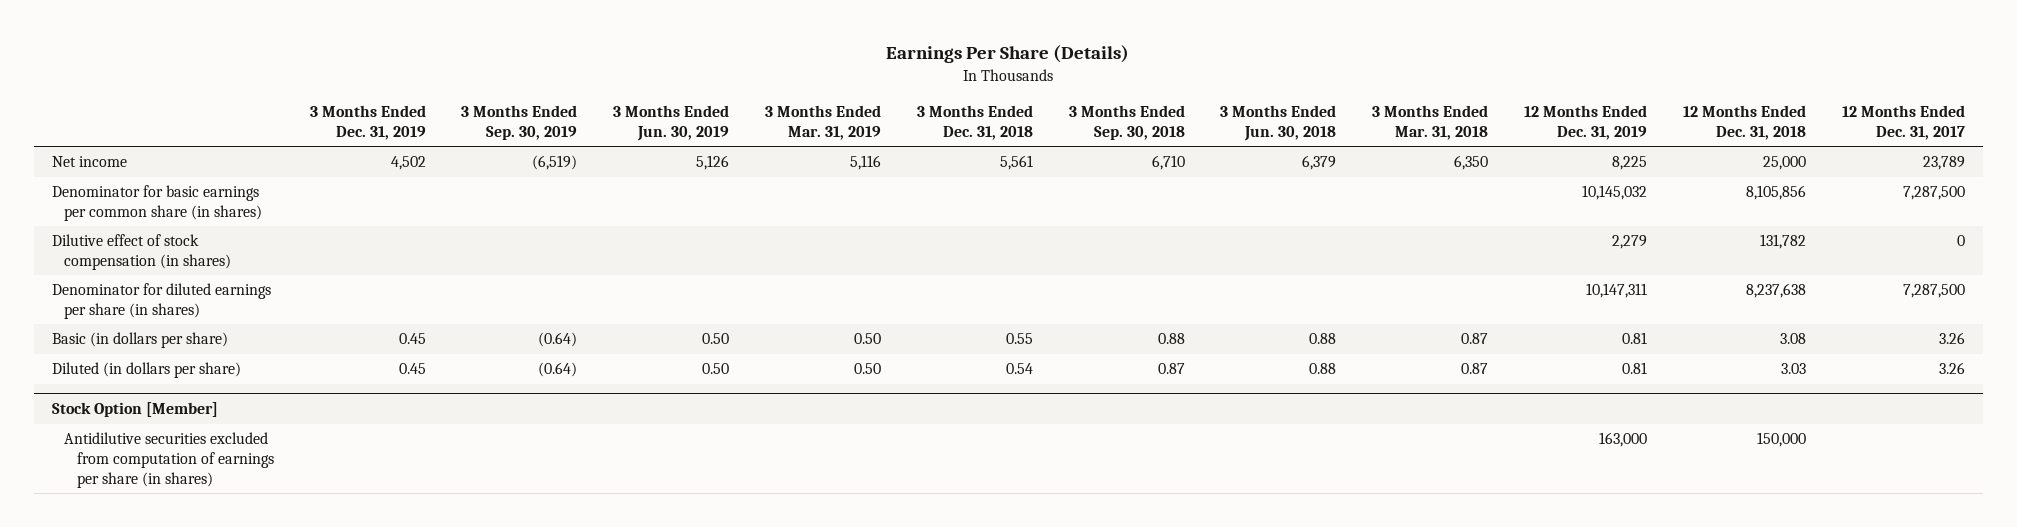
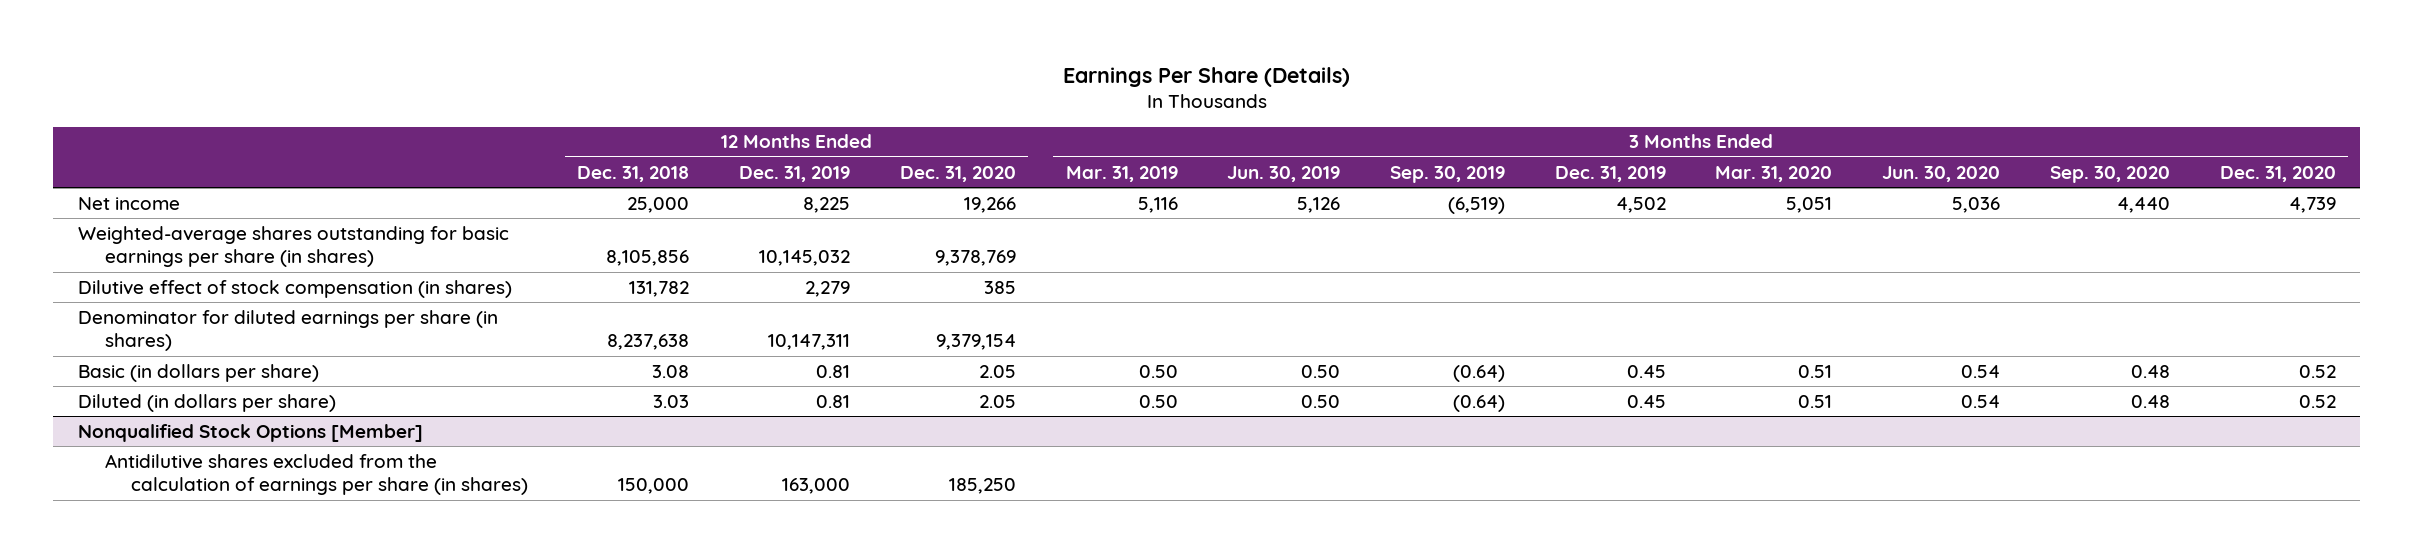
[916,105,1033,140] 3 Months Ended Dec. 31, 2018 -> none
[1068,105,1185,140] 3 Months Ended Sep. 30, 2018 -> none
[1220,105,1337,141] 3 Months Ended Jun. 30, 2018 -> none
[1372,105,1489,140] 3 Months Ended Mar. 31, 2018 -> none
[1841,105,1965,140] 12 Months Ended Dec. 31, 2017 -> none
none -> [899,165,1016,182] Dec. 31, 2020
none -> [1715,165,1833,182] Mar. 31, 2020
none -> [1882,165,2001,182] Jun. 30, 2020
none -> [2049,165,2170,183] Sep. 30, 2020
none -> [2219,165,2336,182] Dec. 31, 2020
[52,185,263,222] Denominator for basic earnings per common share (in shares) -> [78,225,510,268] Weighted-average shares outstanding for basic earnings per share (in shares)
[52,402,219,418] Stock Option [Member] -> [78,423,424,442] Nonqualified Stock Options [Member]
[64,432,274,488] Antidilutive securities excluded from computation of earnings per share (in shares) -> [104,453,528,496] Antidilutive shares excluded from the calculation of earnings per share (in shares)

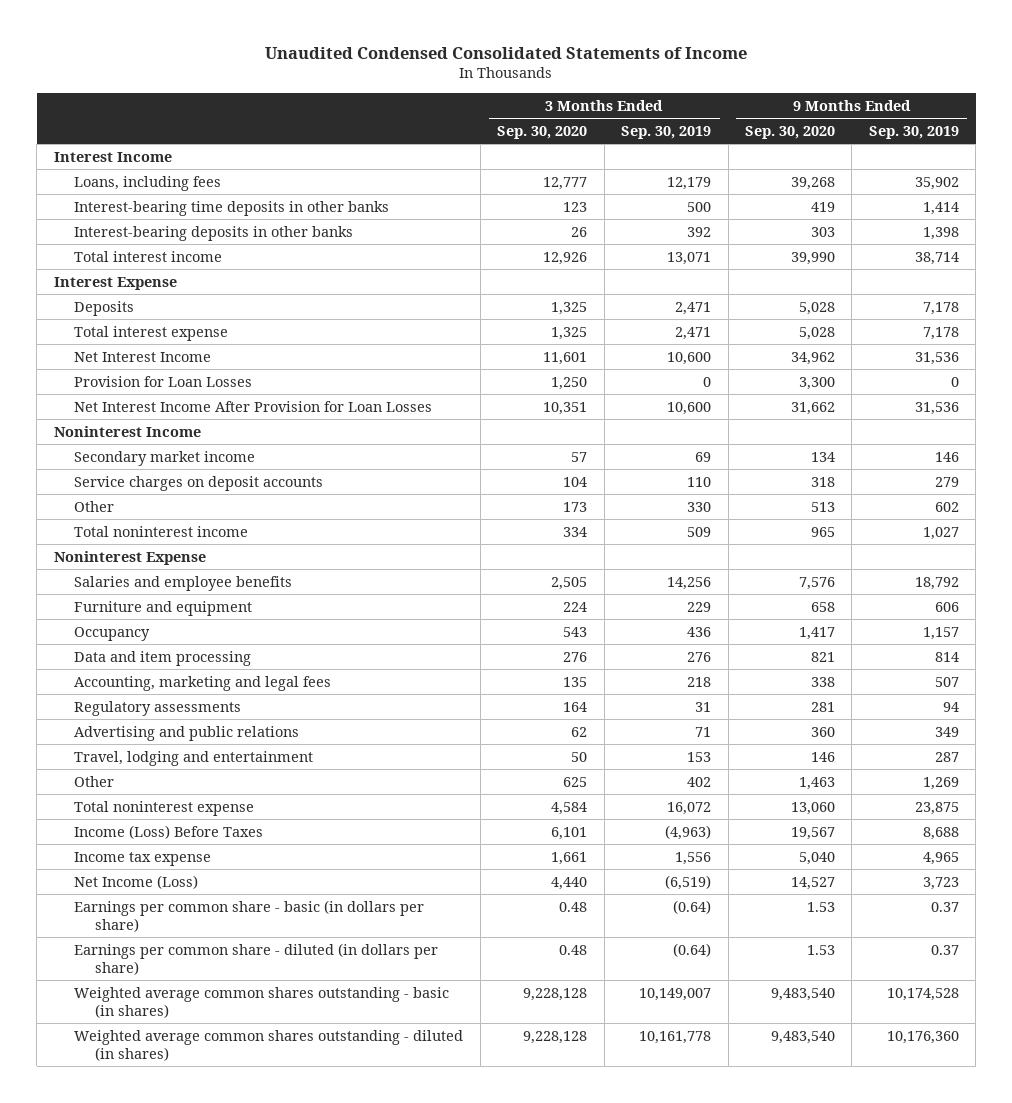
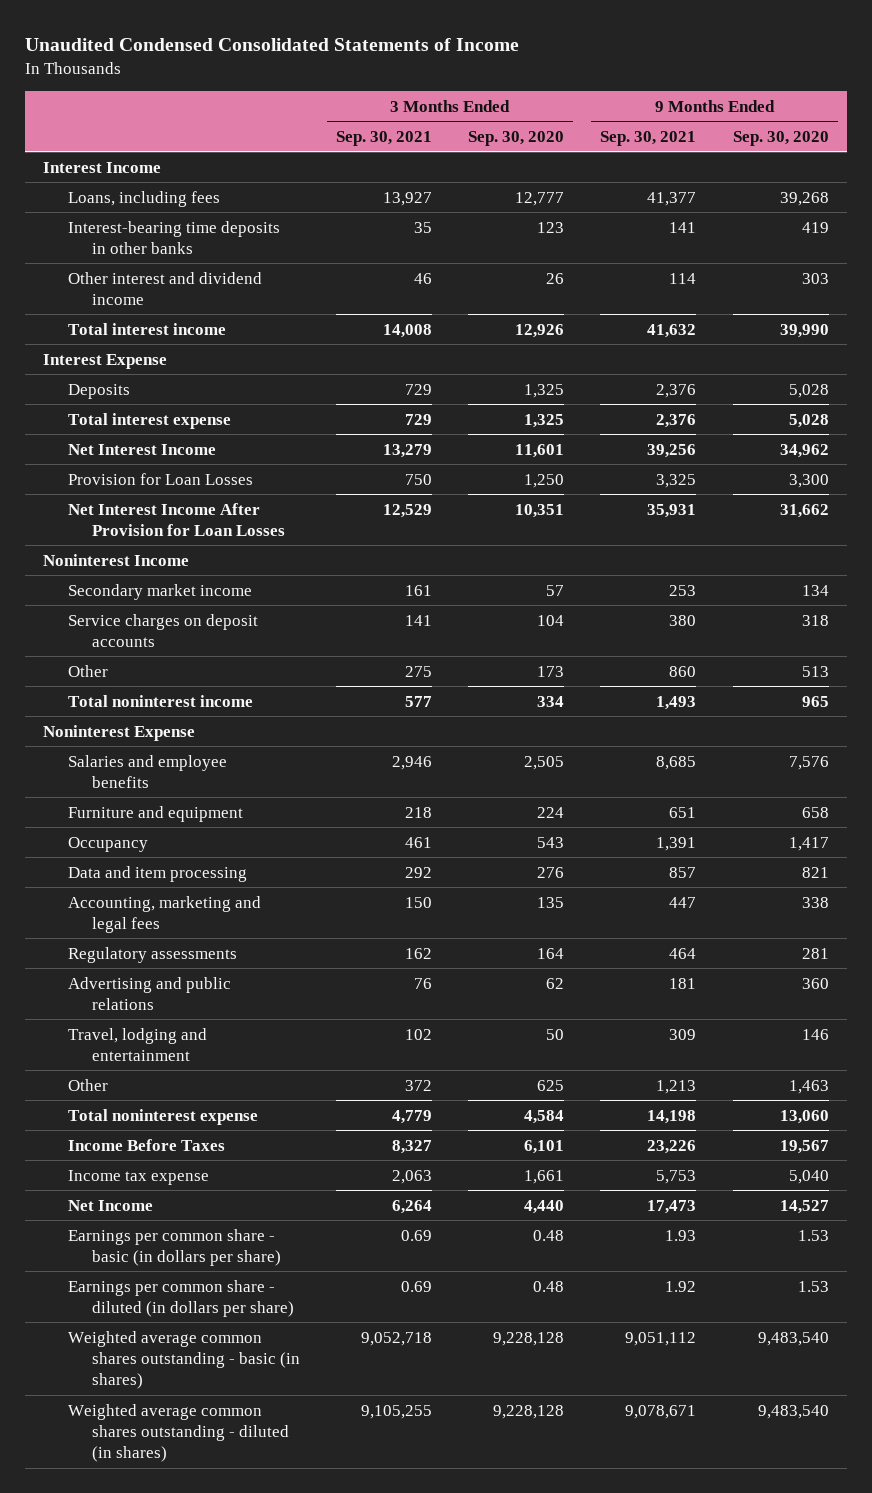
[621,125,712,139] Sep. 30, 2019 -> none
[868,125,959,139] Sep. 30, 2019 -> none
none -> [336,130,433,146] Sep. 30, 2021
none -> [600,130,697,146] Sep. 30, 2021
[74,225,354,241] Interest-bearing deposits in other banks -> [67,271,262,305] Other interest and dividend income
[74,824,264,839] Income (Loss) Before Taxes -> [67,1138,225,1151] Income Before Taxes
[74,874,199,889] Net Income (Loss) -> [67,1199,153,1211] Net Income

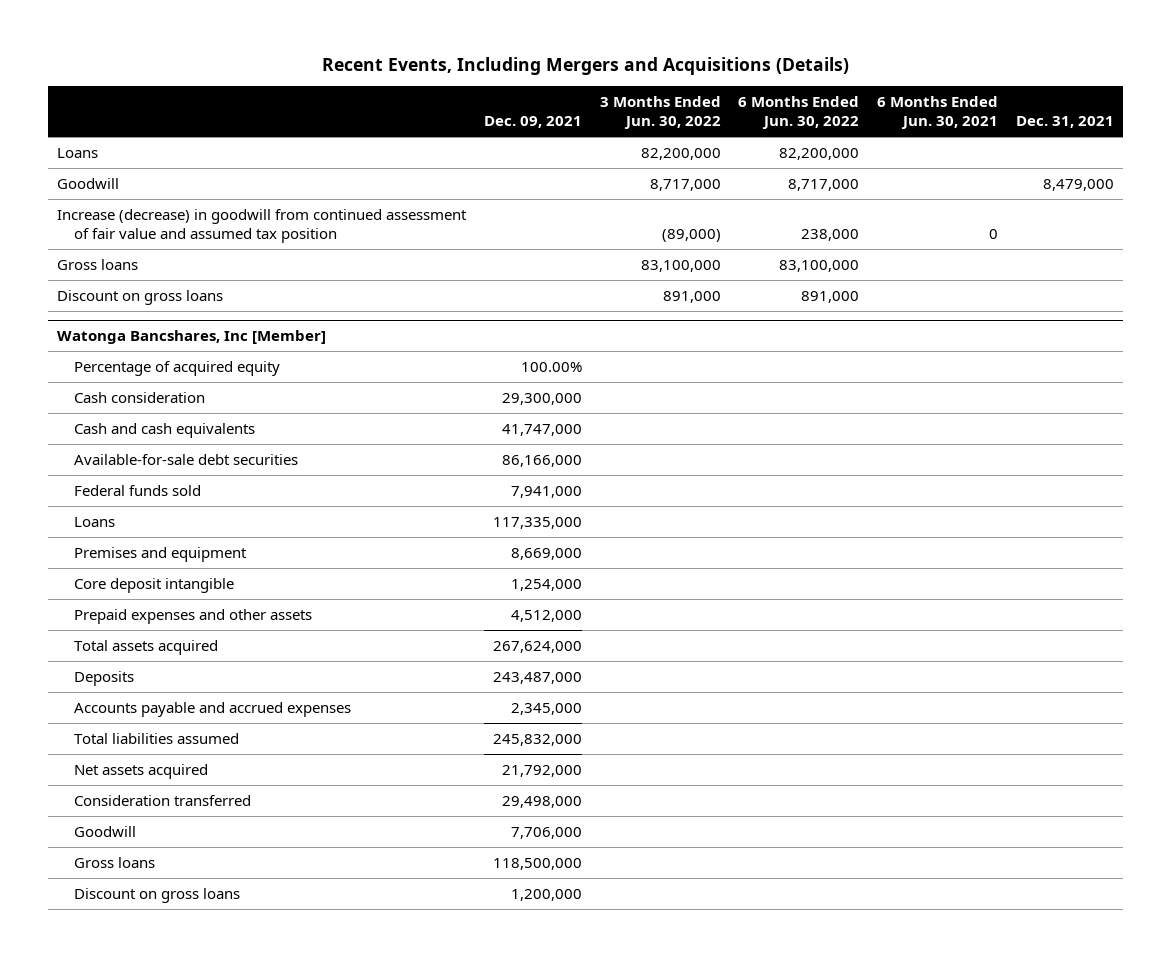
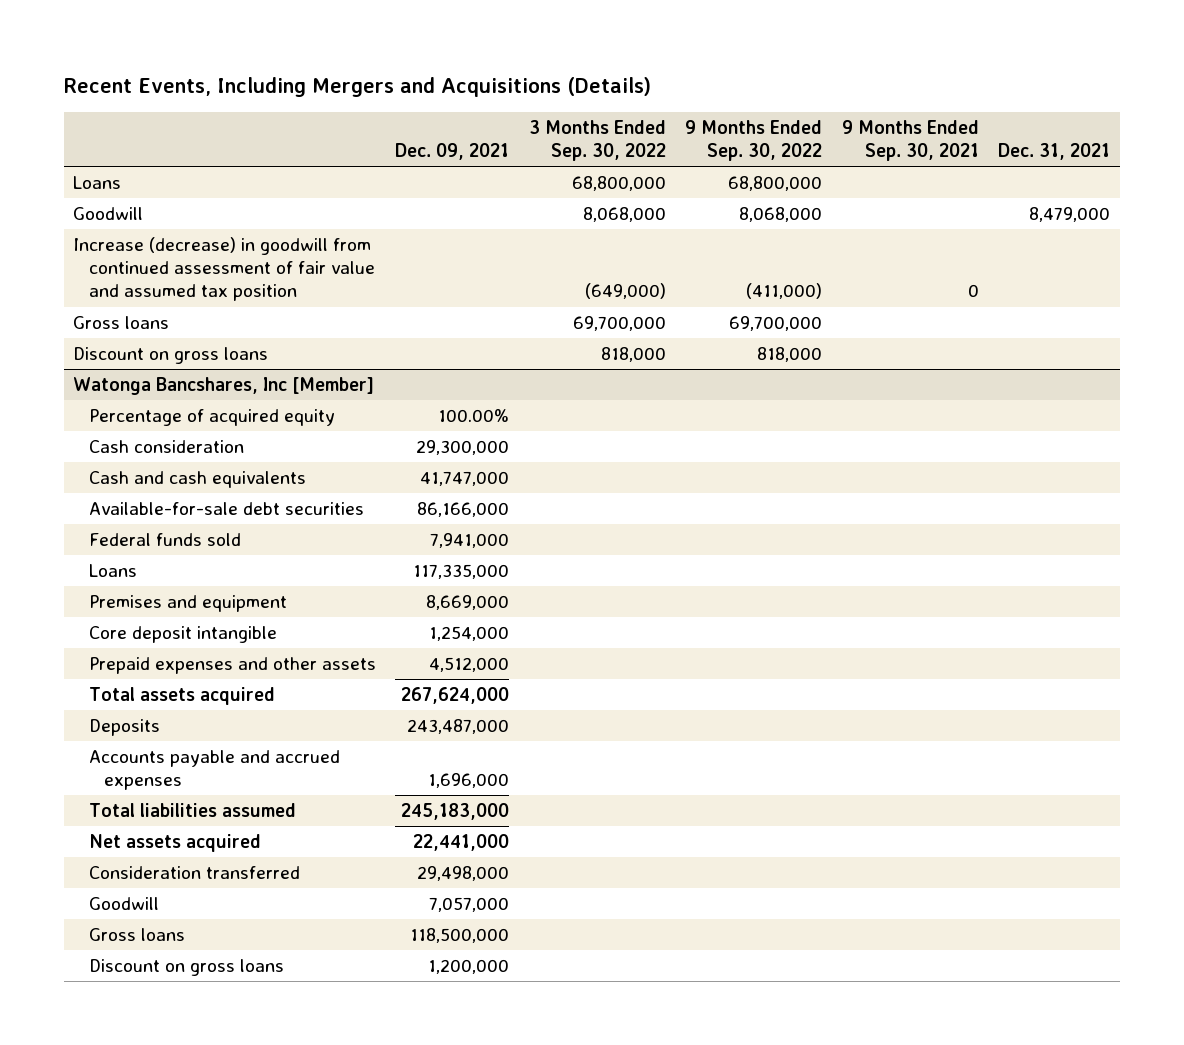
[599,96,721,130] 3 Months Ended Jun. 30, 2022 -> none
[738,96,860,130] 6 Months Ended Jun. 30, 2022 -> none
[877,96,999,130] 6 Months Ended Jun. 30, 2021 -> none
none -> [528,119,666,161] 3 Months Ended Sep. 30, 2022
none -> [685,119,823,161] 9 Months Ended Sep. 30, 2022
none -> [841,119,979,161] 9 Months Ended Sep. 30, 2021
[510,702,582,715] 2,345,000 -> [428,773,510,789] 1,696,000
[492,733,582,746] 245,832,000 -> [401,803,510,821] 245,183,000
[501,764,582,777] 21,792,000 -> [413,834,510,852] 22,441,000
[510,826,582,839] 7,706,000 -> [429,897,510,913] 7,057,000

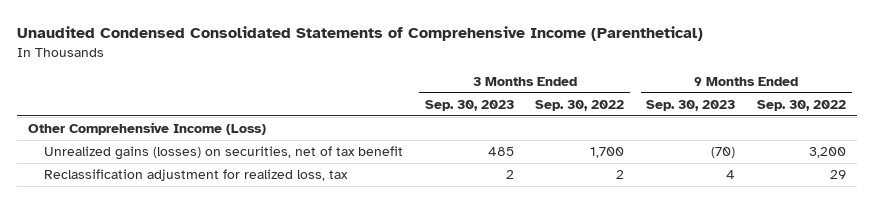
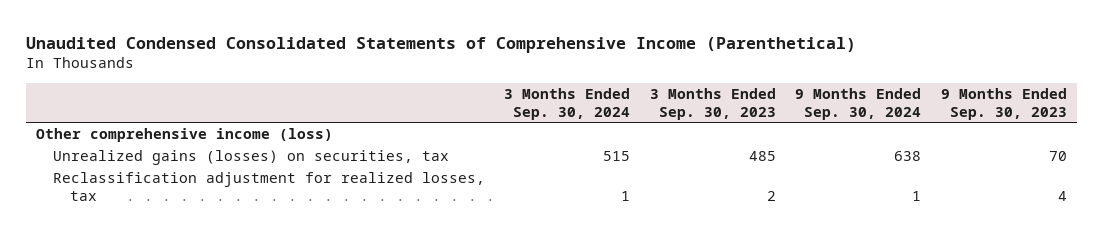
[535,99,625,111] Sep. 30, 2022 -> none
[757,99,847,111] Sep. 30, 2022 -> none
none -> [504,87,631,120] 3 Months Ended Sep. 30, 2024
none -> [795,87,922,120] 9 Months Ended Sep. 30, 2024
[27,121,266,135] Other Comprehensive Income (Loss) -> [35,128,333,143] Other comprehensive income (loss)
[43,145,403,160] Unrealized gains (losses) on securities, net of tax benefit -> [52,150,449,166] Unrealized gains (losses) on securities, tax
[711,146,736,158] (70) -> [1048,151,1067,162] 70
[43,168,348,181] Reclassification adjustment for realized loss, tax -> [52,172,485,201] Reclassification adjustment for realized losses, tax

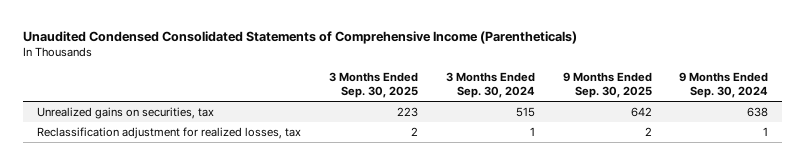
[26,36,857,53] Unaudited Condensed Consolidated Statements of Comprehensive Income (Parenthetical) -> [22,30,577,44] Unaudited Condensed Consolidated Statements of Comprehensive Income (Parentheticals)
[649,87,776,120] 3 Months Ended Sep. 30, 2023 -> none
[940,87,1067,120] 9 Months Ended Sep. 30, 2023 -> none
none -> [328,72,418,99] 3 Months Ended Sep. 30, 2025
none -> [562,72,652,99] 9 Months Ended Sep. 30, 2025
[35,128,333,143] Other comprehensive income (loss) -> none
[52,150,449,166] Unrealized gains (losses) on securities, tax -> [36,106,214,119] Unrealized gains on securities, tax

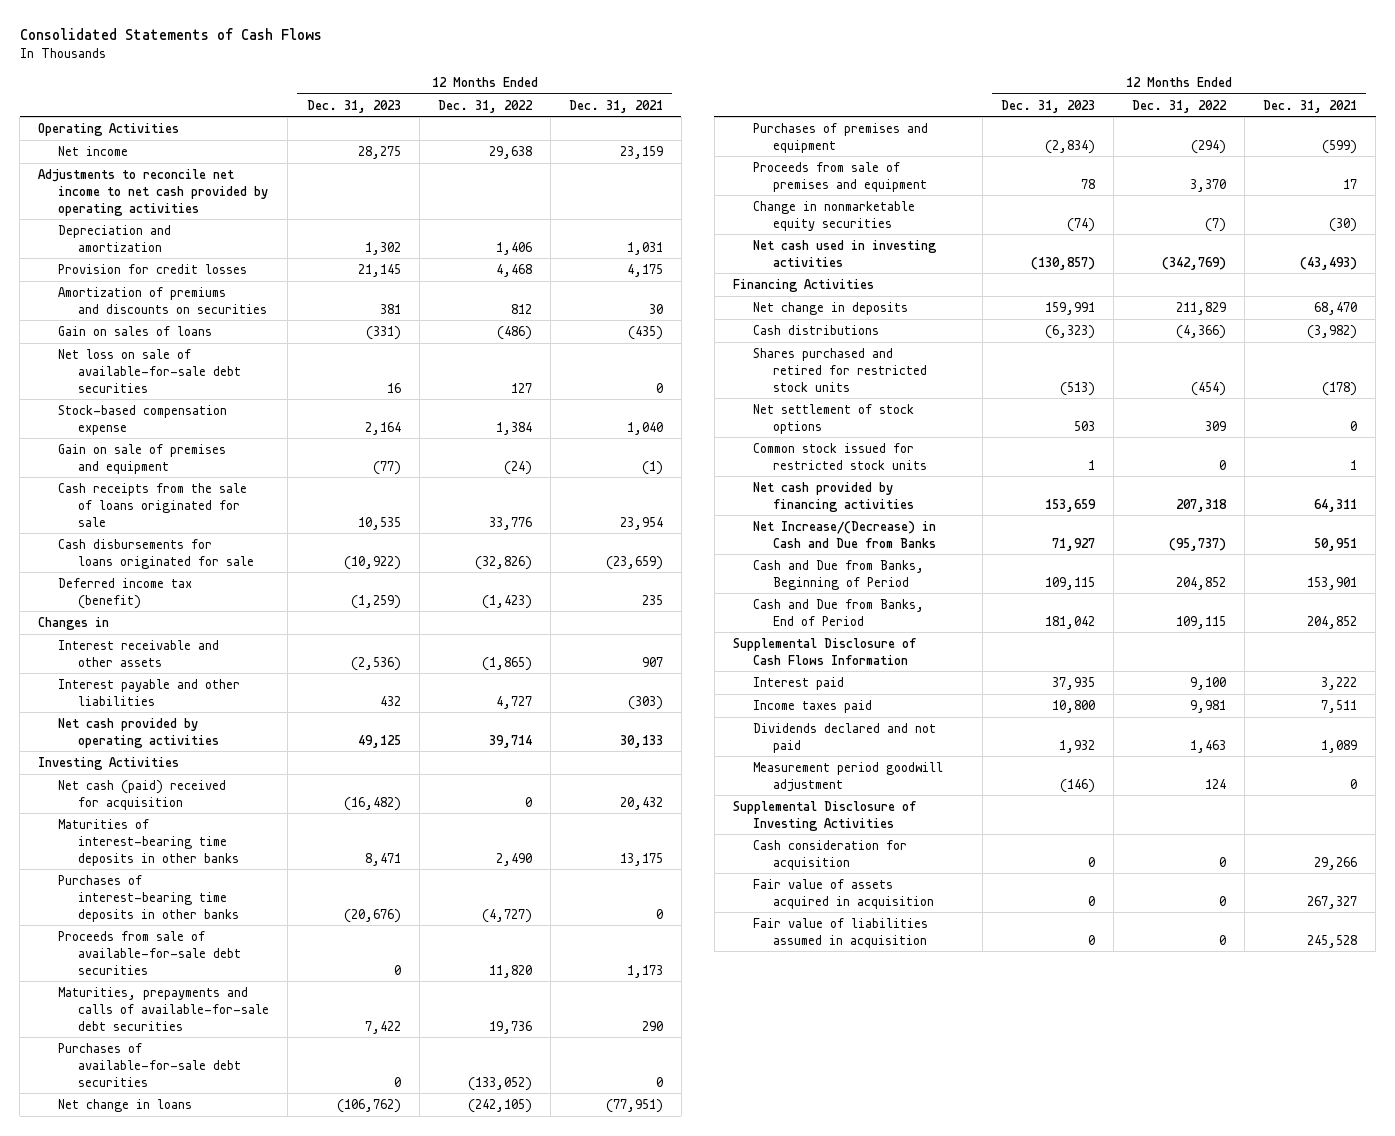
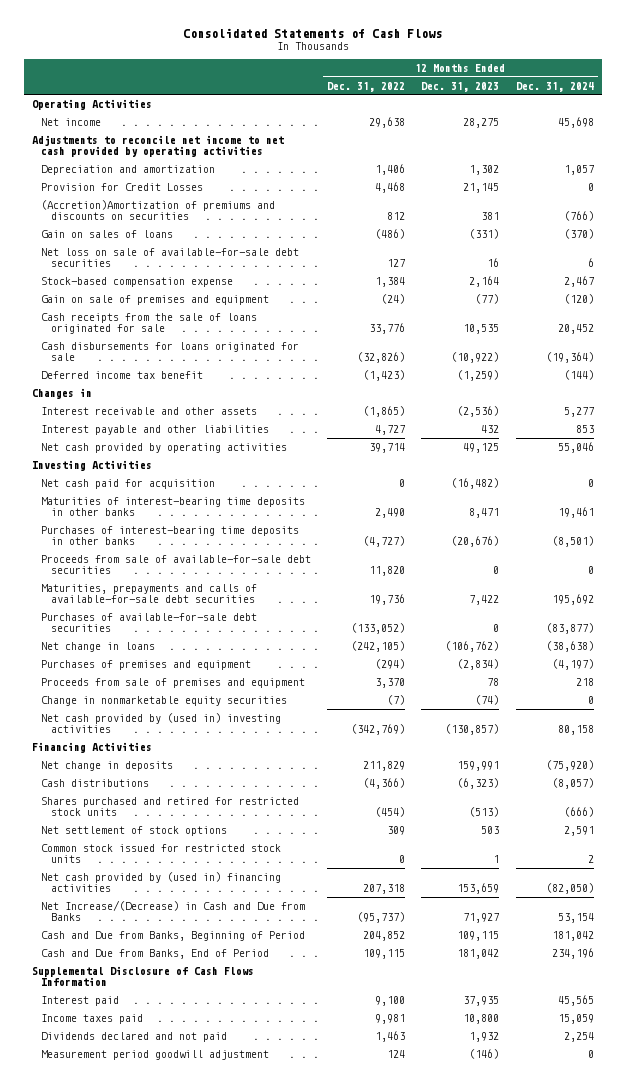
[568,99,663,113] Dec. 31, 2021 -> none
none -> [515,81,594,92] Dec. 31, 2024
[58,263,248,274] Provision for credit losses -> [41,182,204,191] Provision for Credit Losses
[58,286,268,314] Amortization of premiums and discounts on securities -> [41,199,276,221] (Accretion)Amortization of premiums and discounts on securities
[58,577,193,609] Deferred income tax (benefit) -> [41,370,204,379] Deferred income tax benefit
[58,779,227,810] Net cash (paid) received for acquisition -> [41,478,216,489] Net cash paid for acquisition
[752,239,937,267] Net cash used in investing activities -> [41,712,282,734] Net cash provided by (used in) investing activities
[752,481,914,512] Net cash provided by financing activities -> [41,871,282,893] Net cash provided by (used in) financing activities
[732,800,916,831] Supplemental Disclosure of Investing Activities -> none
[752,839,907,870] Cash consideration for acquisition -> none
[752,878,934,909] Fair value of assets acquired in acquisition -> none
[752,917,928,948] Fair value of liabilities assumed in acquisition -> none

